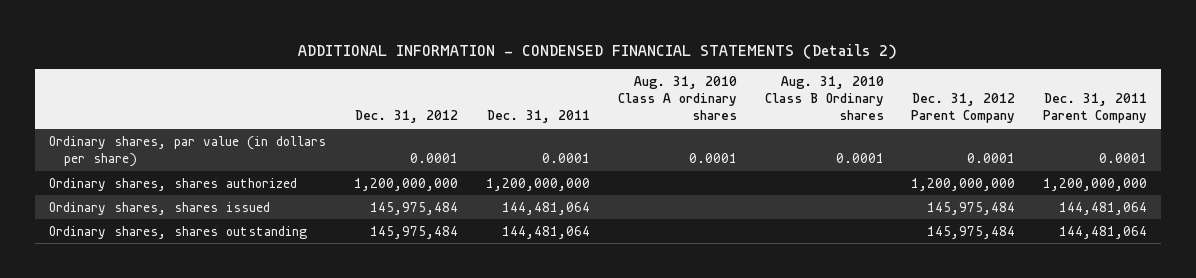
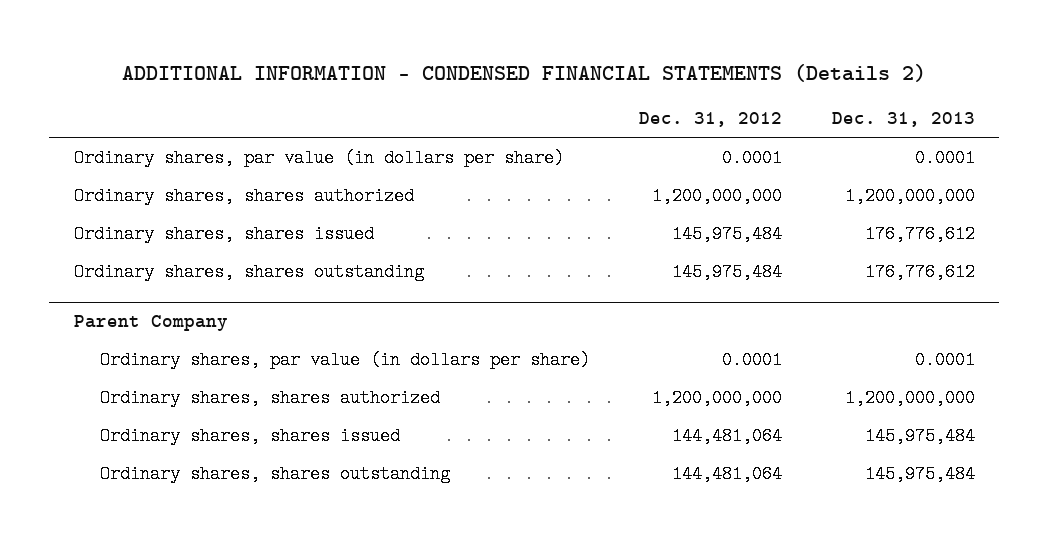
[486,110,590,124] Dec. 31, 2011 -> none
[617,76,737,121] Aug. 31, 2010 Class A ordinary shares -> none
[764,76,884,121] Aug. 31, 2010 Class B Ordinary shares -> none
[911,93,1016,124] Dec. 31, 2012 Parent Company -> none
[1043,93,1148,124] Dec. 31, 2011 Parent Company -> none
none -> [831,112,975,128] Dec. 31, 2013
none -> [74,314,229,331] Parent Company
none -> [99,350,590,369] Ordinary shares, par value (in dollars per share)
none -> [99,388,440,407] Ordinary shares, shares authorized
none -> [99,426,400,445] Ordinary shares, shares issued
none -> [99,464,450,483] Ordinary shares, shares outstanding

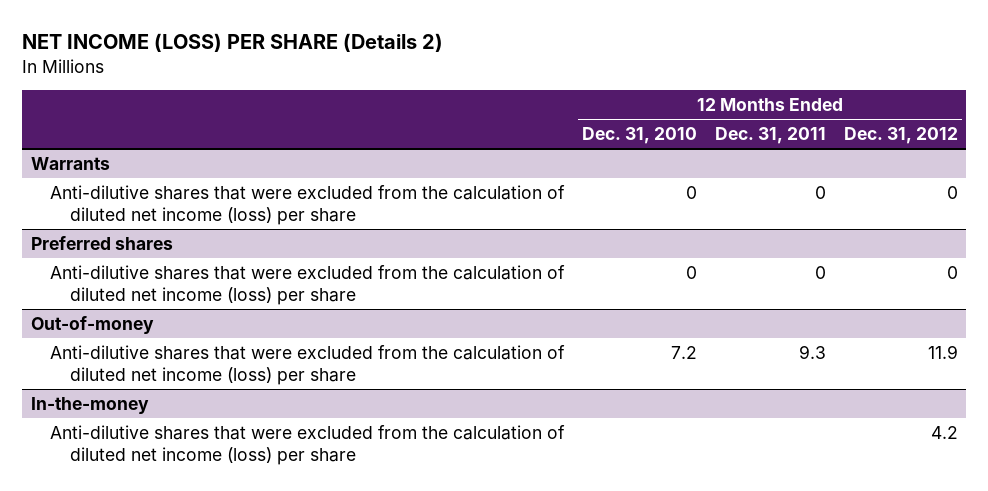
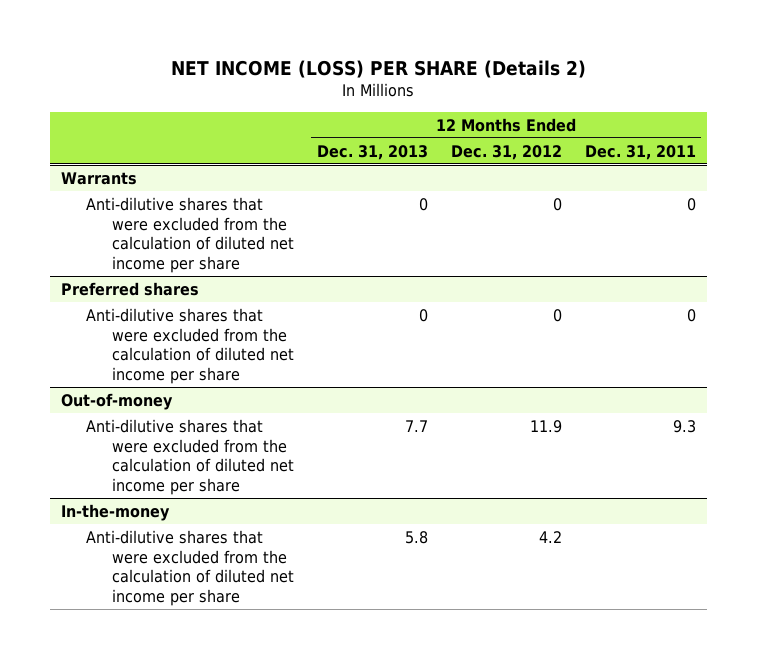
[582,127,698,145] Dec. 31, 2010 -> none
none -> [316,144,428,160] Dec. 31, 2013
[50,184,566,225] Anti-dilutive shares that were excluded from the calculation of diluted net income (loss) per share -> [86,196,294,274] Anti-dilutive shares that were excluded from the calculation of diluted net income per share
[50,264,566,305] Anti-dilutive shares that were excluded from the calculation of diluted net income (loss) per share -> [86,307,294,385] Anti-dilutive shares that were excluded from the calculation of diluted net income per share
[50,344,566,385] Anti-dilutive shares that were excluded from the calculation of diluted net income (loss) per share -> [86,418,294,496] Anti-dilutive shares that were excluded from the calculation of diluted net income per share
[50,424,566,465] Anti-dilutive shares that were excluded from the calculation of diluted net income (loss) per share -> [86,529,294,607] Anti-dilutive shares that were excluded from the calculation of diluted net income per share

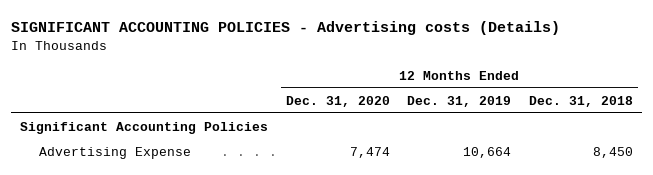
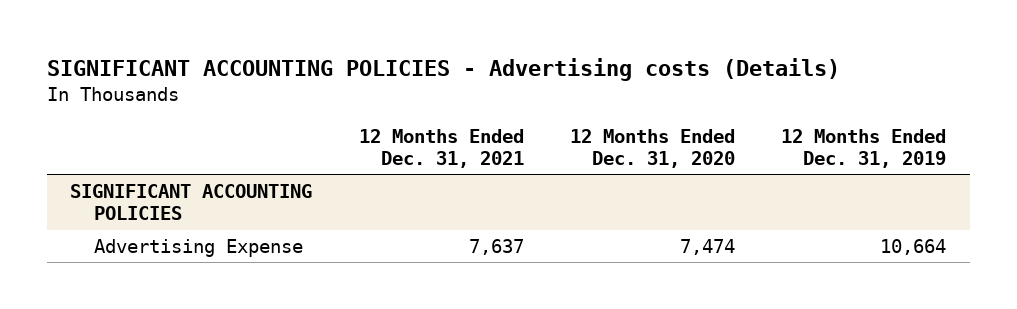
[529,95,634,107] Dec. 31, 2018 -> none
none -> [358,128,524,169] 12 Months Ended Dec. 31, 2021
[20,121,269,134] Significant Accounting Policies -> [70,183,313,221] SIGNIFICANT ACCOUNTING POLICIES

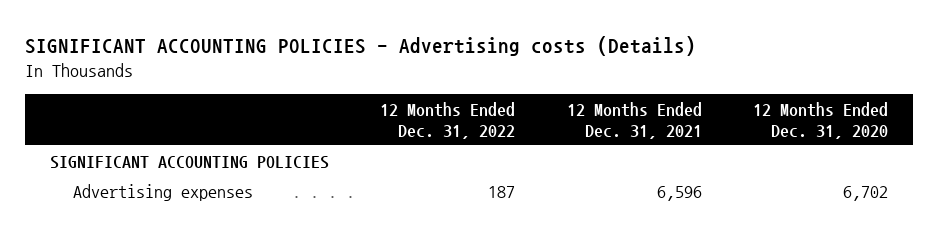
[781,128,947,169] 12 Months Ended Dec. 31, 2019 -> none
none -> [380,101,516,139] 12 Months Ended Dec. 31, 2022
[93,238,303,257] Advertising Expense -> [72,183,253,201] Advertising expenses
[468,238,524,255] 7,637 -> [656,185,702,201] 6,596
[679,238,735,255] 7,474 -> [842,185,888,201] 6,702

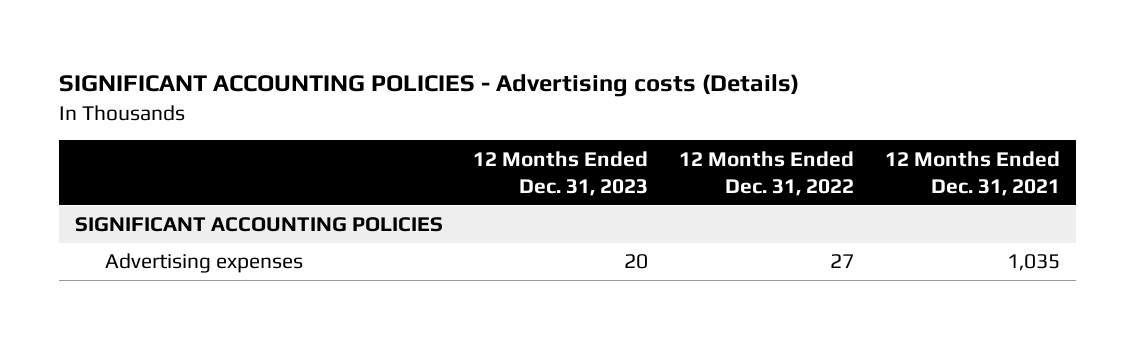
[752,101,888,139] 12 Months Ended Dec. 31, 2020 -> none
none -> [473,150,649,196] 12 Months Ended Dec. 31, 2023
[488,185,516,198] 187 -> [830,254,855,269] 27
[656,185,702,201] 6,596 -> [1007,254,1061,272] 1,035

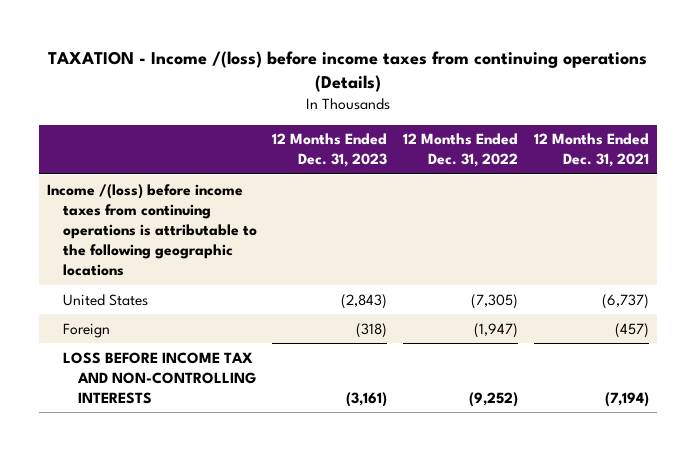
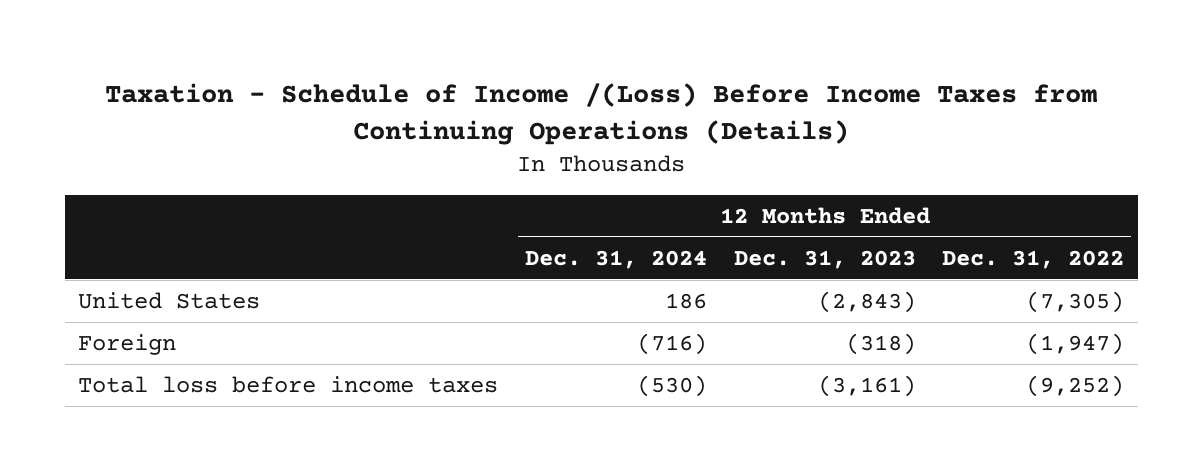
[48,50,648,92] TAXATION - Income /(loss) before income taxes from continuing operations (Details) -> [105,82,1098,145] Taxation - Schedule of Income /(Loss) Before Income Taxes from Continuing Operations (Details)
[533,133,649,168] 12 Months Ended Dec. 31, 2021 -> none
none -> [524,249,707,269] Dec. 31, 2024
[47,183,257,277] Income /(loss) before income taxes from continuing operations is attributable to the following geographic locations -> none
[62,351,257,404] LOSS BEFORE INCOME TAX AND NON-CONTROLLING INTERESTS -> [78,376,499,394] Total loss before income taxes

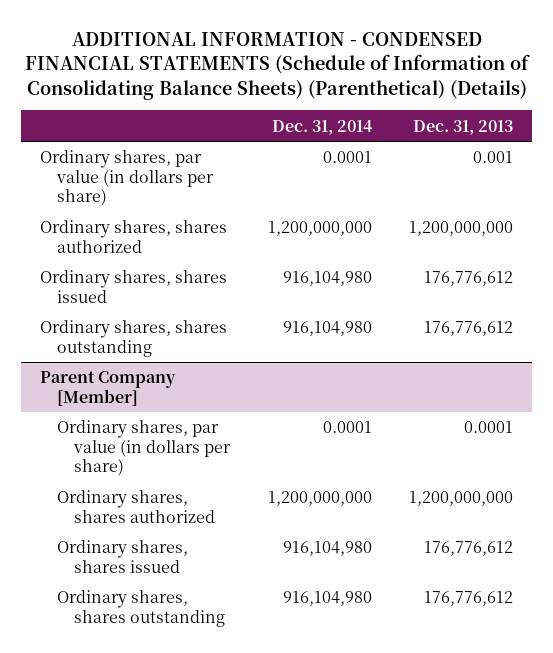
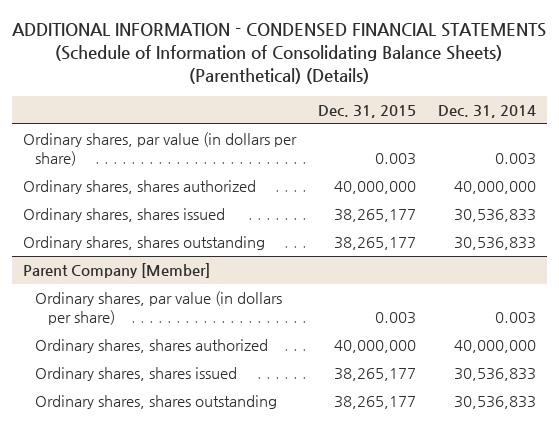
[413,119,514,135] Dec. 31, 2013 -> none
none -> [317,104,416,118] Dec. 31, 2015
[322,151,372,164] 0.0001 -> [494,153,536,166] 0.003
[267,221,372,237] 1,200,000,000 -> [453,181,536,195] 40,000,000
[282,271,372,287] 916,104,980 -> [453,209,536,223] 30,536,833
[282,321,372,337] 916,104,980 -> [453,237,536,251] 30,536,833
[322,421,372,434] 0.0001 -> [494,312,536,325] 0.003
[267,491,372,507] 1,200,000,000 -> [453,340,536,354] 40,000,000
[282,541,372,557] 916,104,980 -> [453,368,536,382] 30,536,833
[282,591,372,607] 916,104,980 -> [453,396,536,410] 30,536,833

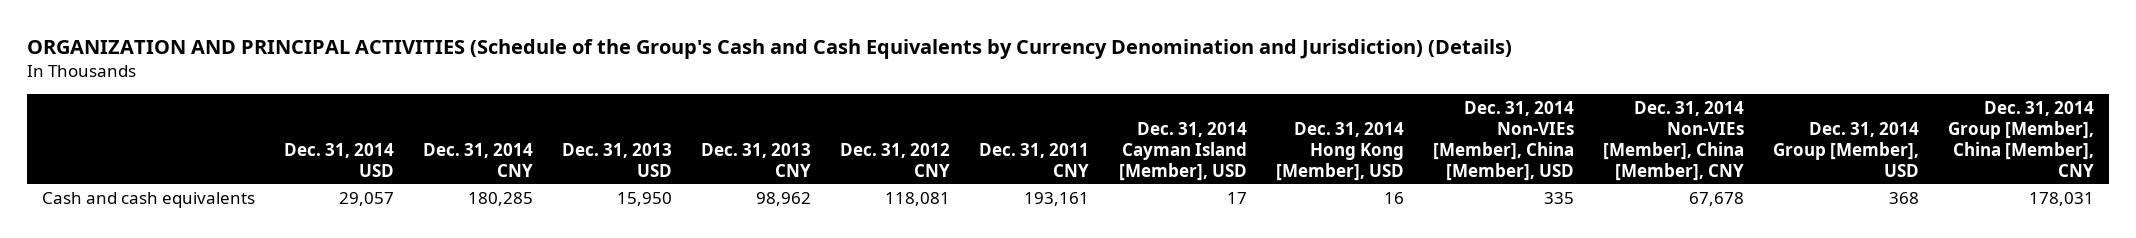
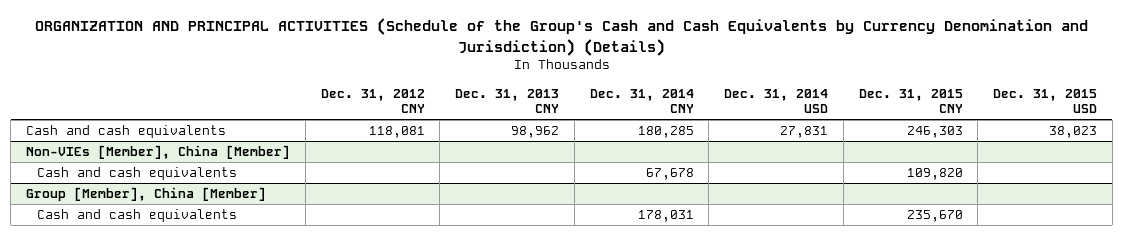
[562,142,673,177] Dec. 31, 2013 USD -> none
[979,142,1090,177] Dec. 31, 2011 CNY -> none
[1118,121,1247,181] Dec. 31, 2014 Cayman Island [Member], USD -> none
[1275,121,1404,181] Dec. 31, 2014 Hong Kong [Member], USD -> none
[1432,100,1574,181] Dec. 31, 2014 Non-VIEs [Member], China [Member], USD -> none
[1602,100,1744,181] Dec. 31, 2014 Non-VIEs [Member], China [Member], CNY -> none
[1773,121,1920,177] Dec. 31, 2014 Group [Member], USD -> none
[1948,100,2095,177] Dec. 31, 2014 Group [Member], China [Member], CNY -> none
none -> [858,88,963,114] Dec. 31, 2015 CNY
none -> [993,88,1098,114] Dec. 31, 2015 USD
[338,192,394,207] 29,057 -> [780,126,829,139] 27,831
none -> [25,145,290,160] Non-VIEs [Member], China [Member]
none -> [37,167,238,181] Cash and cash equivalents
none -> [25,187,266,202] Group [Member], China [Member]
none -> [37,209,238,223] Cash and cash equivalents

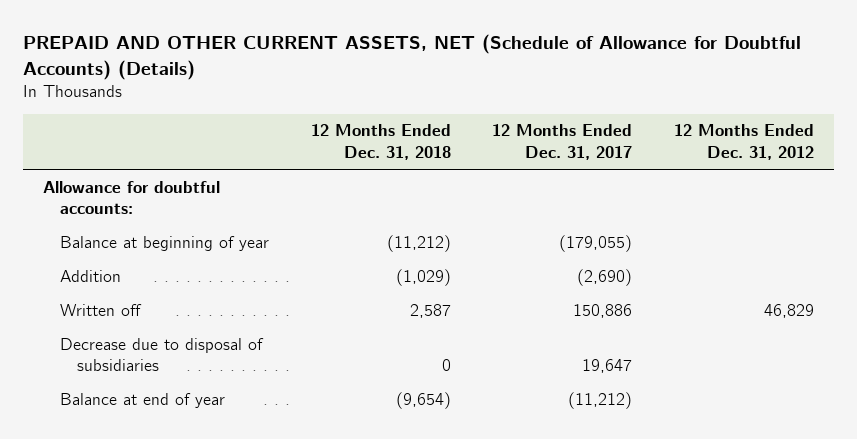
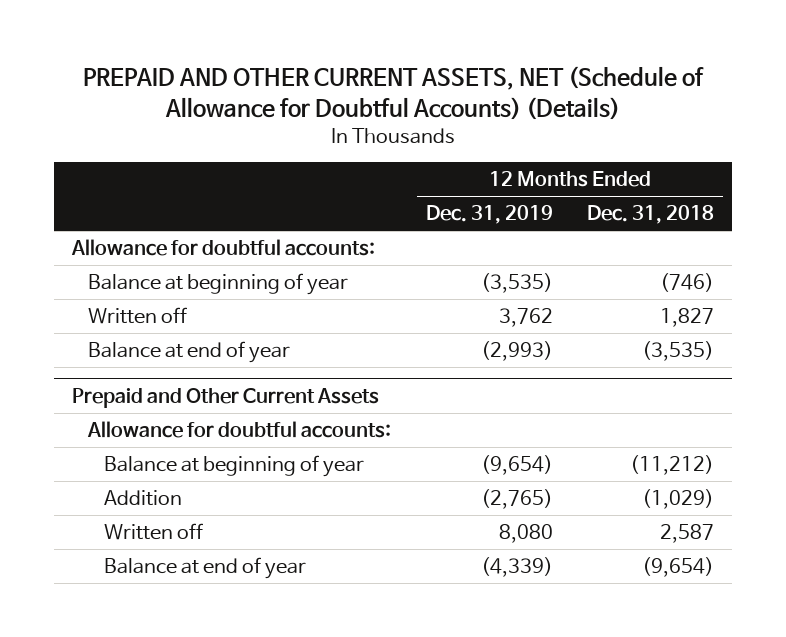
[492,124,633,160] 12 Months Ended Dec. 31, 2017 -> none
[673,124,814,160] 12 Months Ended Dec. 31, 2012 -> none
none -> [425,205,553,225] Dec. 31, 2019
none -> [87,273,348,296] Balance at beginning of year
none -> [87,307,187,325] Written off
none -> [87,341,290,364] Balance at end of year
none -> [71,388,379,409] Prepaid and Other Current Assets
none -> [86,421,391,439] Allowance for doubtful accounts:
[60,337,265,372] Decrease due to disposal of subsidiaries -> none

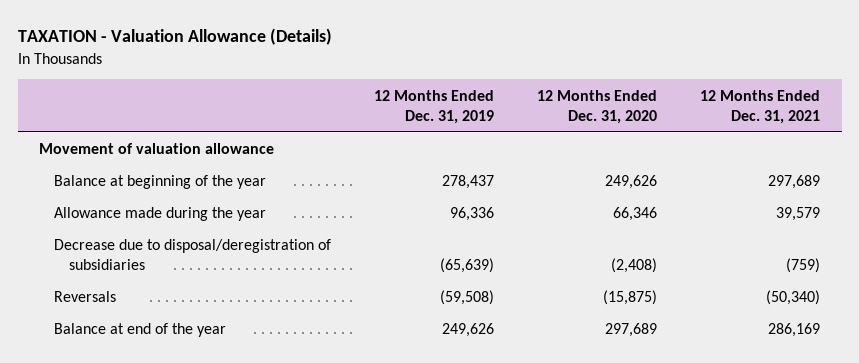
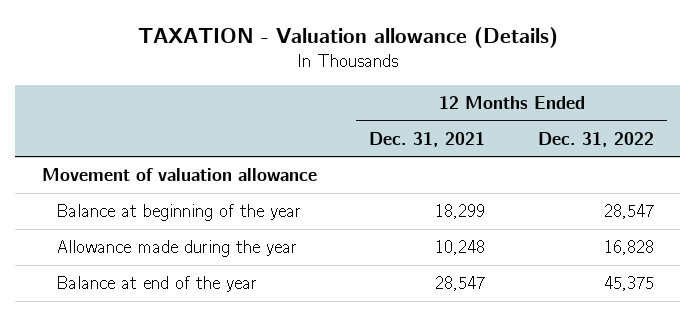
[17,28,332,46] TAXATION - Valuation Allowance (Details) -> [137,26,558,48] TAXATION - Valuation allowance (Details)
[374,89,495,124] 12 Months Ended Dec. 31, 2019 -> none
[537,89,658,124] 12 Months Ended Dec. 31, 2020 -> none
none -> [537,131,654,147] Dec. 31, 2022
[53,239,331,271] Decrease due to disposal/deregistration of subsidiaries -> none
[53,291,116,303] Reversals -> none
[768,175,821,190] 297,689 -> [435,204,486,220] 18,299
[776,207,821,222] 39,579 -> [435,240,486,256] 10,248
[768,323,821,338] 286,169 -> [435,276,486,292] 28,547

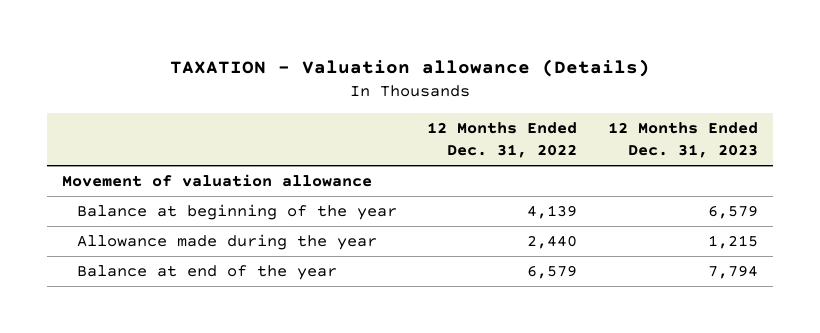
[369,131,486,147] Dec. 31, 2021 -> none
none -> [607,122,758,158] 12 Months Ended Dec. 31, 2023
[603,204,654,220] 28,547 -> [527,205,578,220] 4,139
[603,240,654,256] 16,828 -> [527,235,578,250] 2,440
[603,276,654,292] 45,375 -> [527,265,578,280] 6,579

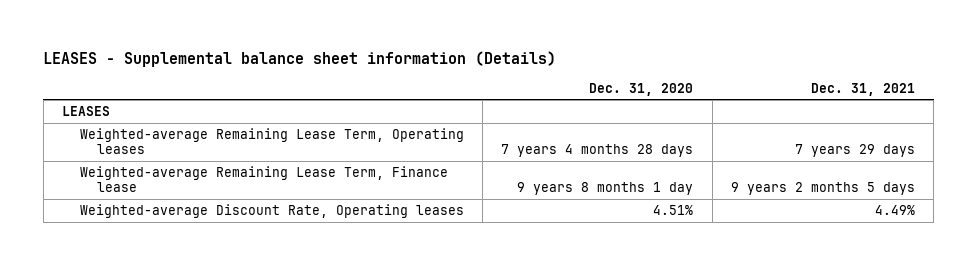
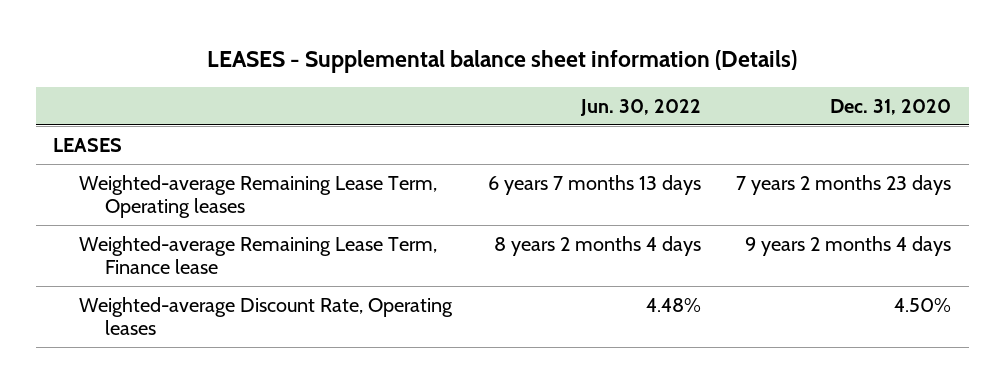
[811,82,916,96] Dec. 31, 2021 -> none
none -> [579,99,701,117] Jun. 30, 2022
[501,144,694,158] 7 years 4 months 28 days -> [735,174,951,195] 7 years 2 months 23 days
[517,182,694,196] 9 years 8 months 1 day -> [744,235,951,256] 9 years 2 months 4 days
[653,205,694,216] 4.51% -> [893,297,951,312] 4.50%

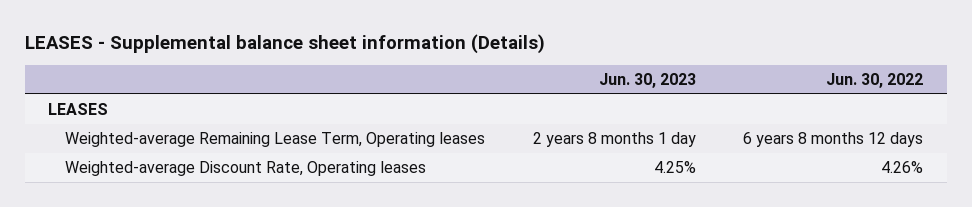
[829,99,951,116] Dec. 31, 2020 -> none
none -> [598,73,696,89] Jun. 30, 2023
[79,235,438,275] Weighted-average Remaining Lease Term, Finance lease -> none
[487,174,701,195] 6 years 7 months 13 days -> [743,131,924,147] 6 years 8 months 12 days
[645,297,701,312] 4.48% -> [881,160,924,173] 4.26%

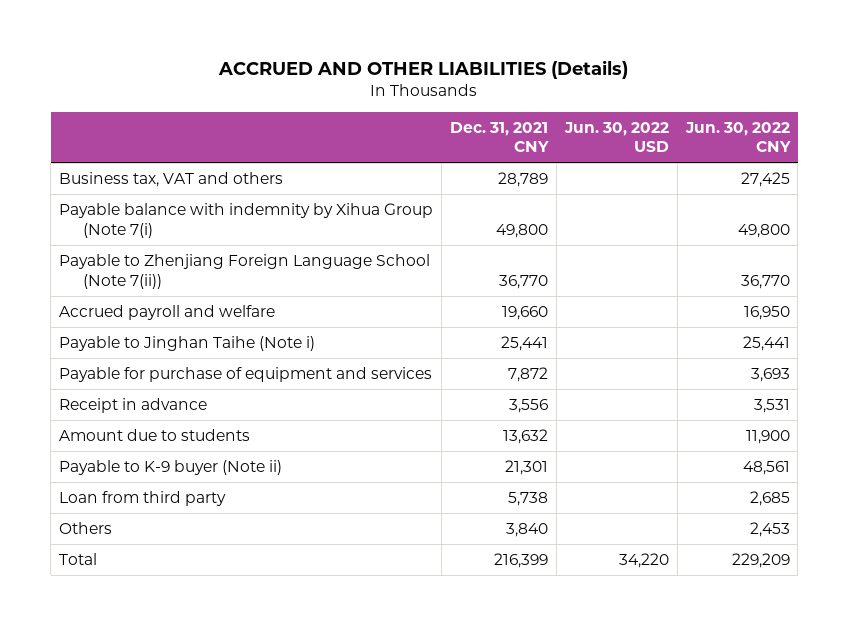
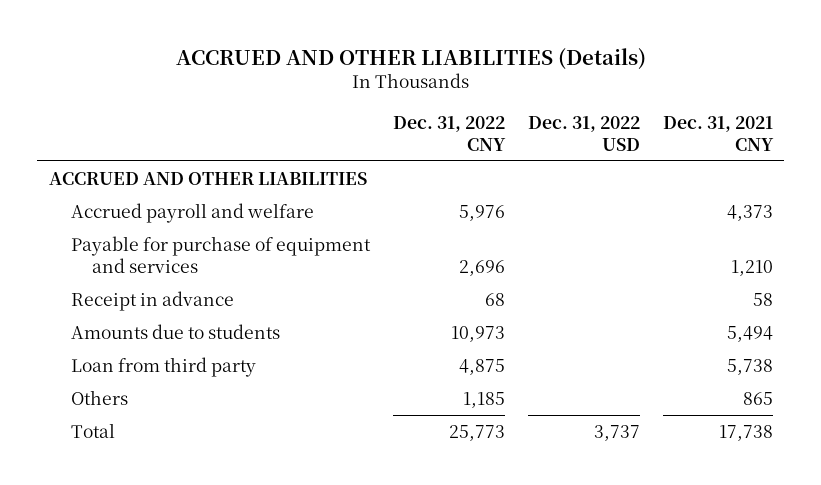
[563,121,669,153] Jun. 30, 2022 USD -> none
[684,121,791,153] Jun. 30, 2022 CNY -> none
none -> [392,115,506,151] Dec. 31, 2022 CNY
none -> [527,115,640,151] Dec. 31, 2022 USD
[59,171,284,187] Business tax, VAT and others -> none
[59,202,434,238] Payable balance with indemnity by Xihua Group (Note 7(i) -> none
[59,253,431,289] Payable to Zhenjiang Foreign Language School (Note 7(ii)) -> none
[59,335,316,351] Payable to Jinghan Taihe (Note i) -> none
[59,459,283,475] Payable to K-9 buyer (Note ii) -> none
none -> [48,171,367,185] ACCRUED AND OTHER LIABILITIES
[501,305,548,320] 19,660 -> [726,204,773,221] 4,373
[507,366,548,382] 7,872 -> [730,259,773,276] 1,210
[508,398,548,413] 3,556 -> [752,292,773,306] 58
[59,428,251,441] Amount due to students -> [70,323,280,339] Amounts due to students
[502,428,548,444] 13,632 -> [726,325,773,342] 5,494
[505,522,548,537] 3,840 -> [742,391,773,405] 865
[493,552,548,568] 216,399 -> [718,424,773,441] 17,738

